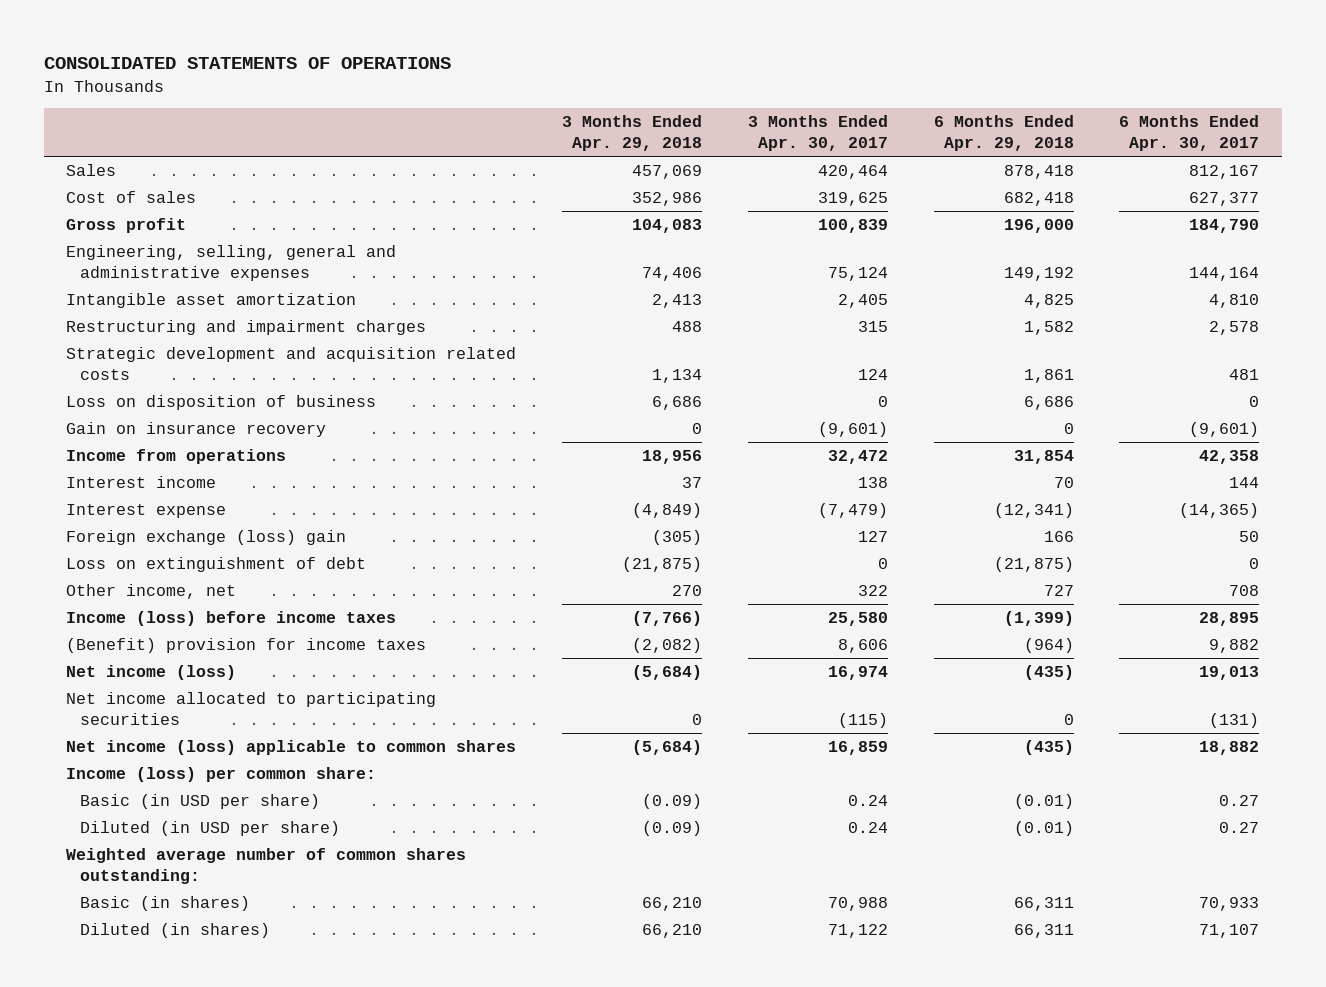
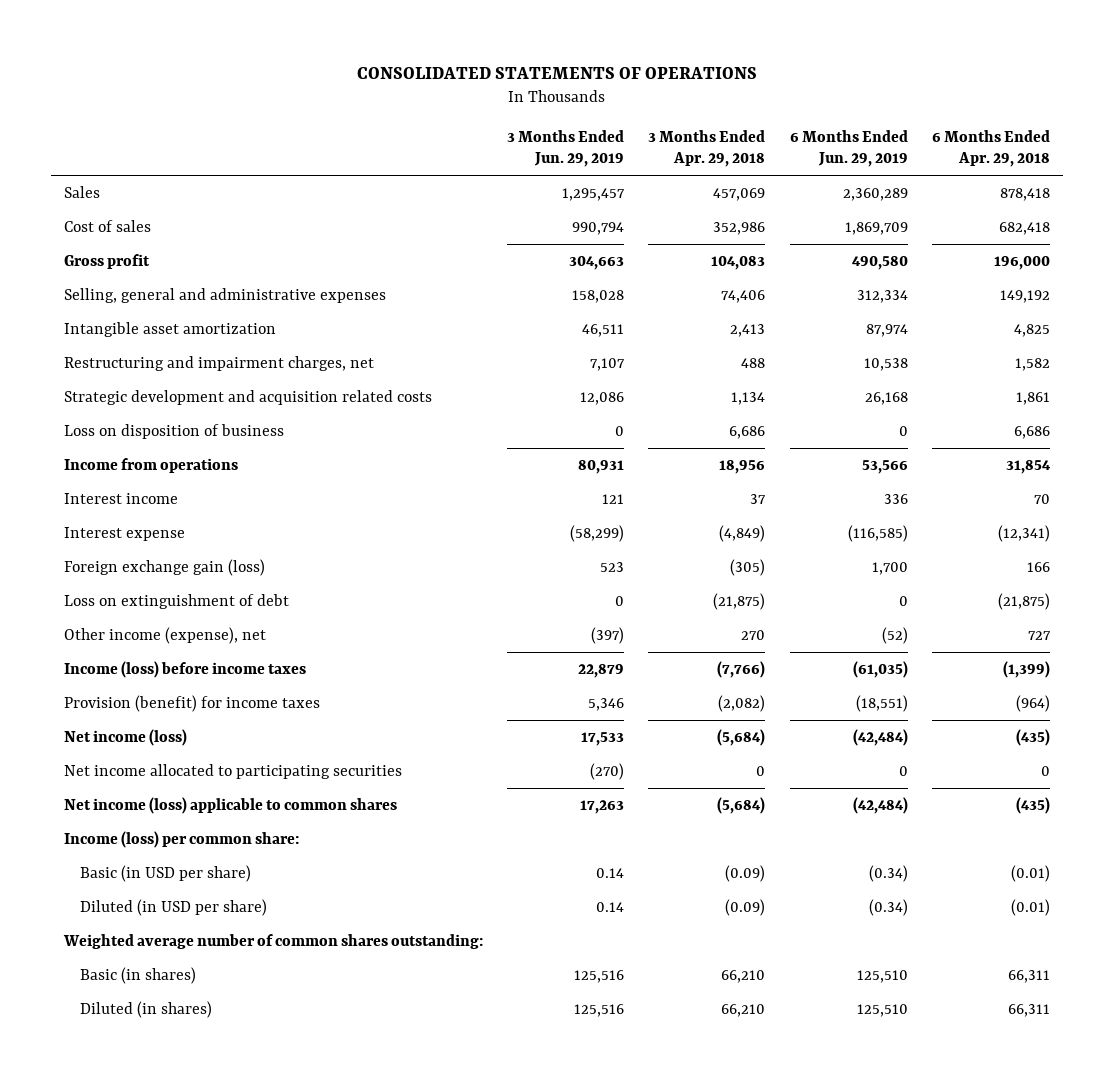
[747,115,888,152] 3 Months Ended Apr. 30, 2017 -> none
[1119,115,1260,152] 6 Months Ended Apr. 30, 2017 -> none
none -> [507,129,625,167] 3 Months Ended Jun. 29, 2019
none -> [789,129,908,167] 6 Months Ended Jun. 29, 2019
[66,244,397,281] Engineering, selling, general and administrative expenses -> [63,288,386,304] Selling, general and administrative expenses
[66,319,427,335] Restructuring and impairment charges -> [63,356,374,372] Restructuring and impairment charges, net
[66,421,327,437] Gain on insurance recovery -> none
[66,529,347,545] Foreign exchange (loss) gain -> [63,559,265,577] Foreign exchange gain (loss)
[66,583,237,599] Other income, net -> [63,627,266,645] Other income (expense), net
[66,637,427,653] (Benefit) provision for income taxes -> [63,695,320,713] Provision (benefit) for income taxes

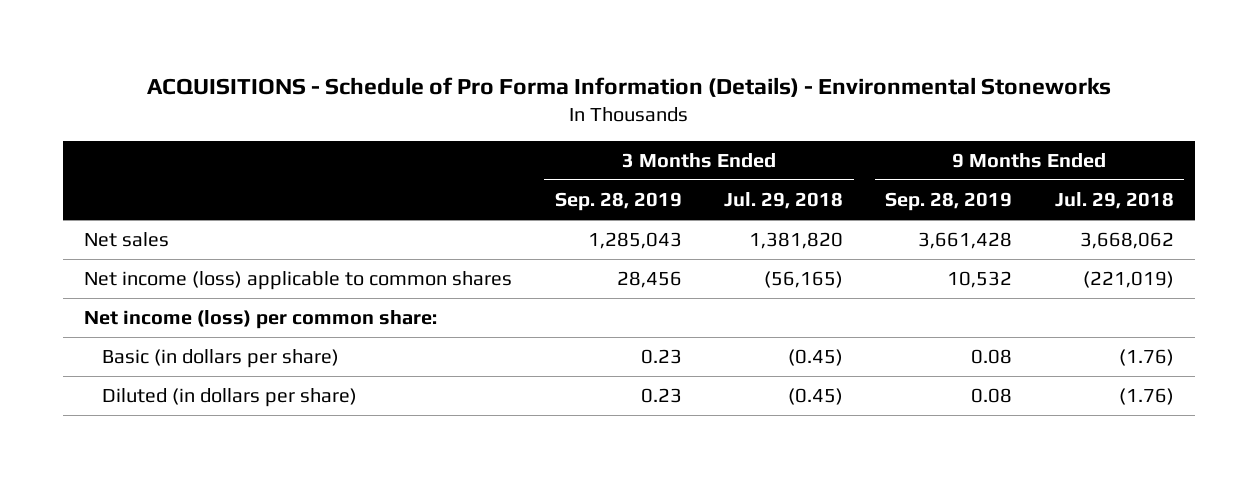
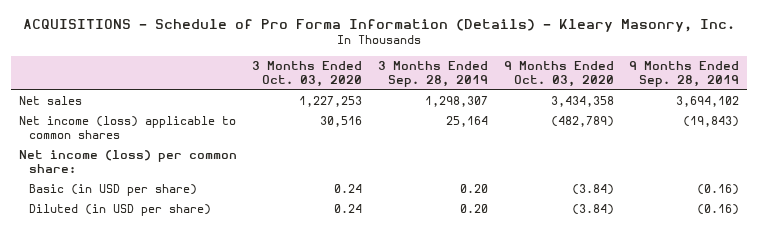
[146,76,1111,97] ACQUISITIONS - Schedule of Pro Forma Information (Details) - Environmental Stoneworks -> [22,18,735,32] ACQUISITIONS - Schedule of Pro Forma Information (Details) - Kleary Masonry, Inc.
[723,191,843,209] Jul. 29, 2018 -> none
[1054,191,1174,209] Jul. 29, 2018 -> none
none -> [252,61,363,88] 3 Months Ended Oct. 03, 2020
none -> [503,61,614,88] 9 Months Ended Oct. 03, 2020
[587,232,682,250] 1,285,043 -> [424,96,488,108] 1,298,307
[918,232,1013,250] 3,661,428 -> [676,96,740,108] 3,694,102
[616,271,682,289] 28,456 -> [445,116,488,128] 25,164
[947,271,1013,289] 10,532 -> [683,116,740,128] (19,843)
[102,349,340,369] Basic (in dollars per share) -> [29,184,198,197] Basic (in USD per share)
[640,349,682,365] 0.23 -> [459,184,488,194] 0.20
[971,349,1013,365] 0.08 -> [697,184,740,196] (0.16)
[102,388,358,408] Diluted (in dollars per share) -> [29,204,212,217] Diluted (in USD per share)
[640,388,682,404] 0.23 -> [459,204,488,214] 0.20
[971,388,1013,404] 0.08 -> [697,204,740,216] (0.16)

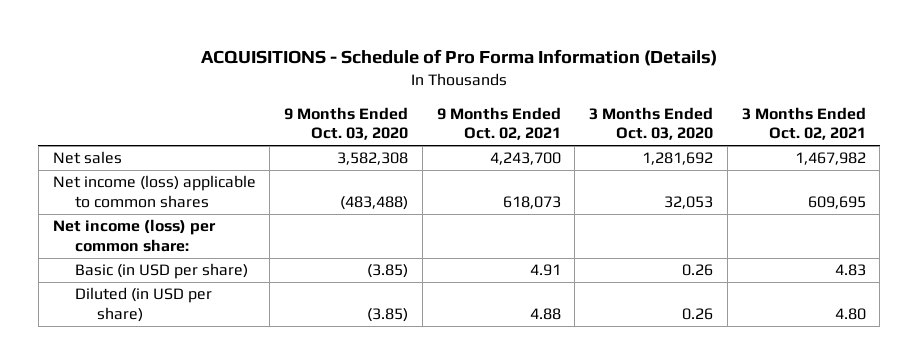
[22,18,735,32] ACQUISITIONS - Schedule of Pro Forma Information (Details) - Kleary Masonry, Inc. -> [201,49,718,67] ACQUISITIONS - Schedule of Pro Forma Information (Details)
[377,61,488,88] 3 Months Ended Sep. 28, 2019 -> none
[629,61,740,88] 9 Months Ended Sep. 28, 2019 -> none
none -> [436,106,561,141] 9 Months Ended Oct. 02, 2021
none -> [741,106,866,141] 3 Months Ended Oct. 02, 2021
[299,96,363,108] 1,227,253 -> [642,152,714,166] 1,281,692
[550,96,614,108] 3,434,358 -> [337,152,409,166] 3,582,308
[320,116,363,128] 30,516 -> [664,196,714,210] 32,053
[550,116,614,128] (482,789) -> [340,196,409,211] (483,488)
[334,184,363,194] 0.24 -> [682,264,714,277] 0.26
[571,184,614,196] (3.84) -> [367,264,409,279] (3.85)
[334,204,363,214] 0.24 -> [682,308,714,321] 0.26
[571,204,614,216] (3.84) -> [367,308,409,323] (3.85)

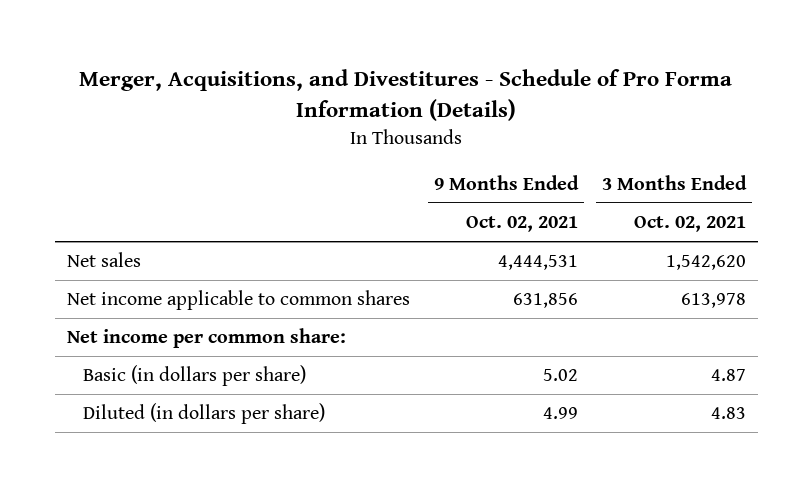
[201,49,718,67] ACQUISITIONS - Schedule of Pro Forma Information (Details) -> [79,68,733,122] Merger, Acquisitions, and Divestitures - Schedule of Pro Forma Information (Details)
[284,106,409,141] 9 Months Ended Oct. 03, 2020 -> none
[589,106,714,141] 3 Months Ended Oct. 03, 2020 -> none
[489,152,561,166] 4,243,700 -> [497,255,578,271] 4,444,531
[794,152,866,166] 1,467,982 -> [665,255,746,271] 1,542,620
[52,175,256,209] Net income (loss) applicable to common shares -> [66,290,410,311] Net income applicable to common shares
[502,196,561,210] 618,073 -> [512,293,578,309] 631,856
[807,196,866,210] 609,695 -> [680,293,746,309] 613,978
[52,219,216,253] Net income (loss) per common share: -> [66,328,346,349] Net income per common share:
[74,263,248,280] Basic (in USD per share) -> [82,365,306,387] Basic (in dollars per share)
[529,264,561,277] 4.91 -> [542,369,578,382] 5.02
[834,264,866,277] 4.83 -> [710,369,746,382] 4.87
[74,287,212,323] Diluted (in USD per share) -> [82,403,325,425] Diluted (in dollars per share)
[529,308,561,321] 4.88 -> [542,407,578,420] 4.99
[834,308,866,321] 4.80 -> [710,407,746,420] 4.83

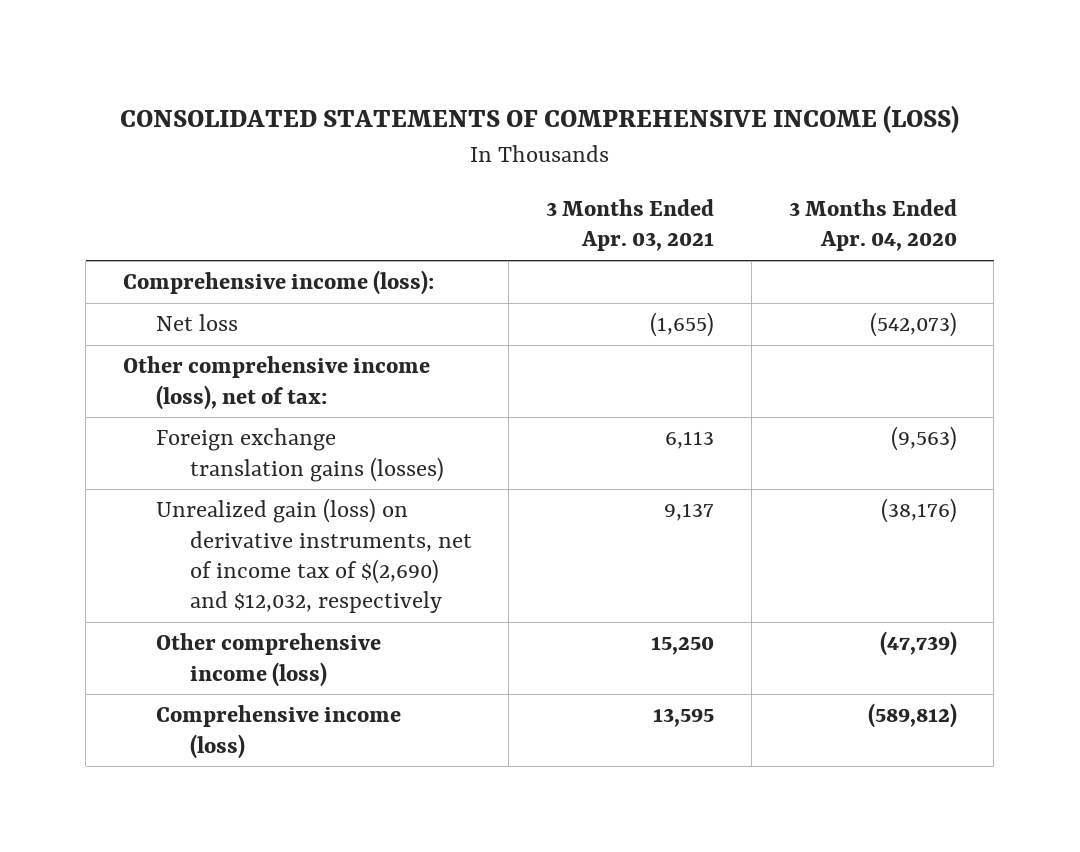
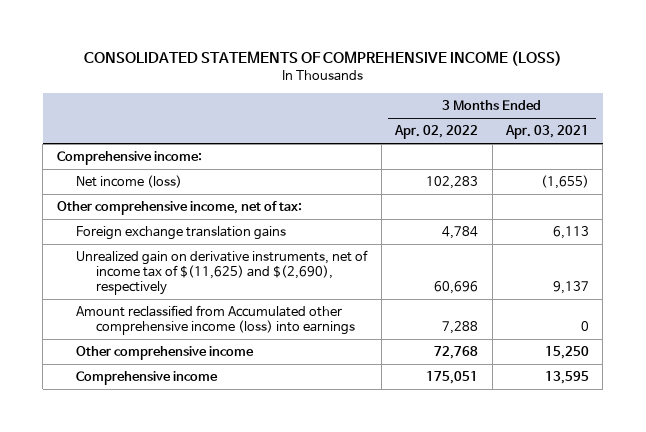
[788,199,957,252] 3 Months Ended Apr. 04, 2020 -> none
none -> [394,125,479,140] Apr. 02, 2022
[123,270,435,296] Comprehensive income (loss): -> [56,151,202,166] Comprehensive income:
[156,314,239,332] Net loss -> [76,175,183,189] Net income (loss)
[123,356,431,410] Other comprehensive income (loss), net of tax: -> [56,201,302,216] Other comprehensive income, net of tax:
[156,428,444,482] Foreign exchange translation gains (losses) -> [76,226,287,241] Foreign exchange translation gains
[156,498,472,613] Unrealized gain (loss) on derivative instruments, net of income tax of $(2,690) and $12,032, respectively -> [76,250,369,296] Unrealized gain on derivative instruments, net of income tax of $(11,625) and $(2,690), respectively
none -> [76,305,356,336] Amount reclassified from Accumulated other comprehensive income (loss) into earnings
[156,633,382,687] Other comprehensive income (loss) -> [76,346,255,361] Other comprehensive income
[156,705,402,759] Comprehensive income (loss) -> [76,371,219,386] Comprehensive income

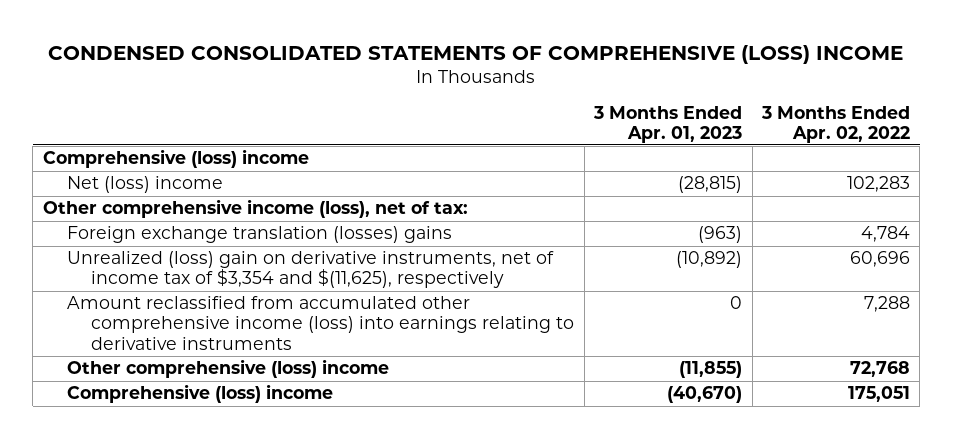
[83,50,562,66] CONSOLIDATED STATEMENTS OF COMPREHENSIVE INCOME (LOSS) -> [48,44,904,64] CONDENSED CONSOLIDATED STATEMENTS OF COMPREHENSIVE (LOSS) INCOME
[504,125,589,140] Apr. 03, 2021 -> none
none -> [593,105,743,143] 3 Months Ended Apr. 01, 2023
[56,151,202,166] Comprehensive income: -> [42,149,309,169] Comprehensive (loss) income
[76,175,183,189] Net income (loss) -> [67,176,224,194] Net (loss) income
[56,201,302,216] Other comprehensive income, net of tax: -> [42,199,468,219] Other comprehensive income (loss), net of tax:
[76,226,287,241] Foreign exchange translation gains -> [67,226,453,244] Foreign exchange translation (losses) gains
[76,250,369,296] Unrealized gain on derivative instruments, net of income tax of $(11,625) and $(2,690), respectively -> [67,251,555,289] Unrealized (loss) gain on derivative instruments, net of income tax of $3,354 and $(11,625), respectively
[76,305,356,336] Amount reclassified from Accumulated other comprehensive income (loss) into earnings -> [67,296,575,350] Amount reclassified from accumulated other comprehensive income (loss) into earnings relating to derivative instruments
[76,346,255,361] Other comprehensive income -> [67,359,390,379] Other comprehensive (loss) income
[76,371,219,386] Comprehensive income -> [67,384,334,404] Comprehensive (loss) income

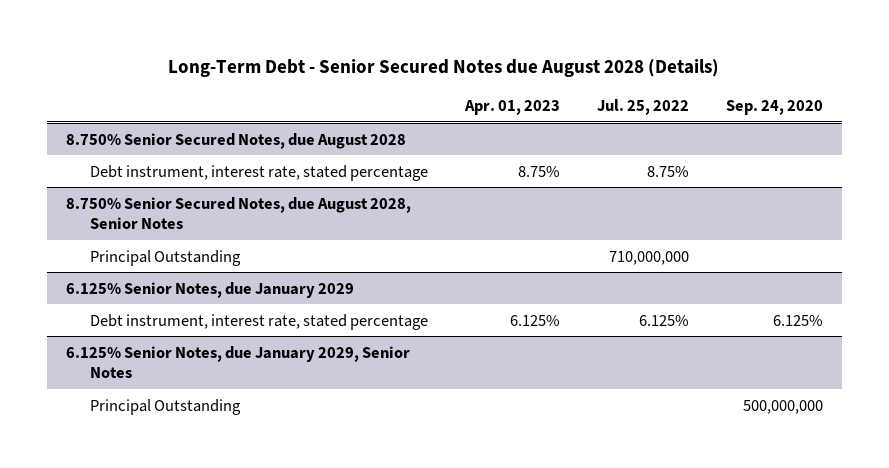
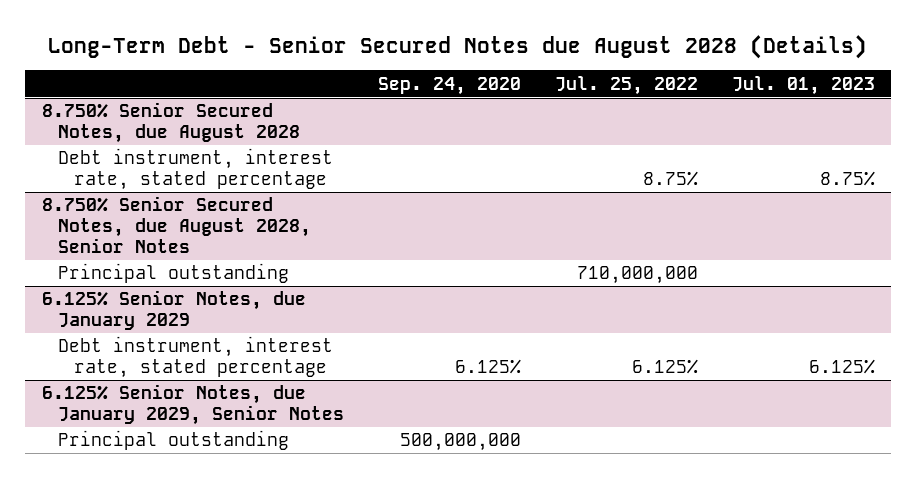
[463,100,560,116] Apr. 01, 2023 -> none
none -> [731,75,875,95] Jul. 01, 2023
[89,249,241,266] Principal Outstanding -> [58,263,290,284] Principal outstanding
[89,398,241,415] Principal Outstanding -> [58,430,290,451] Principal outstanding

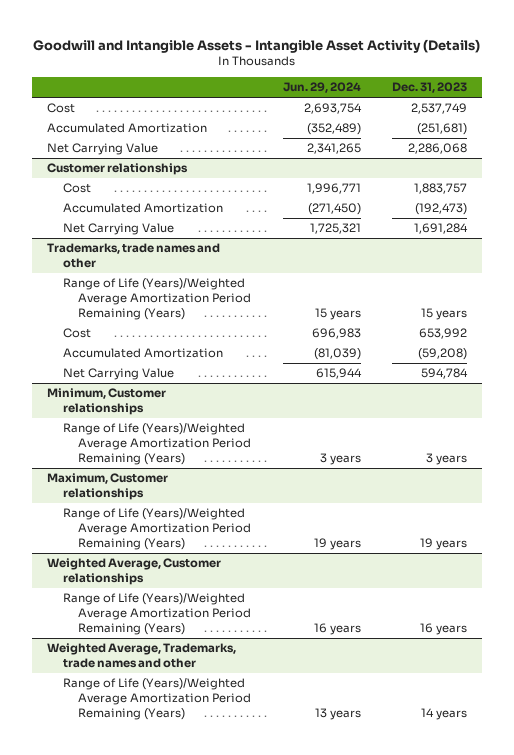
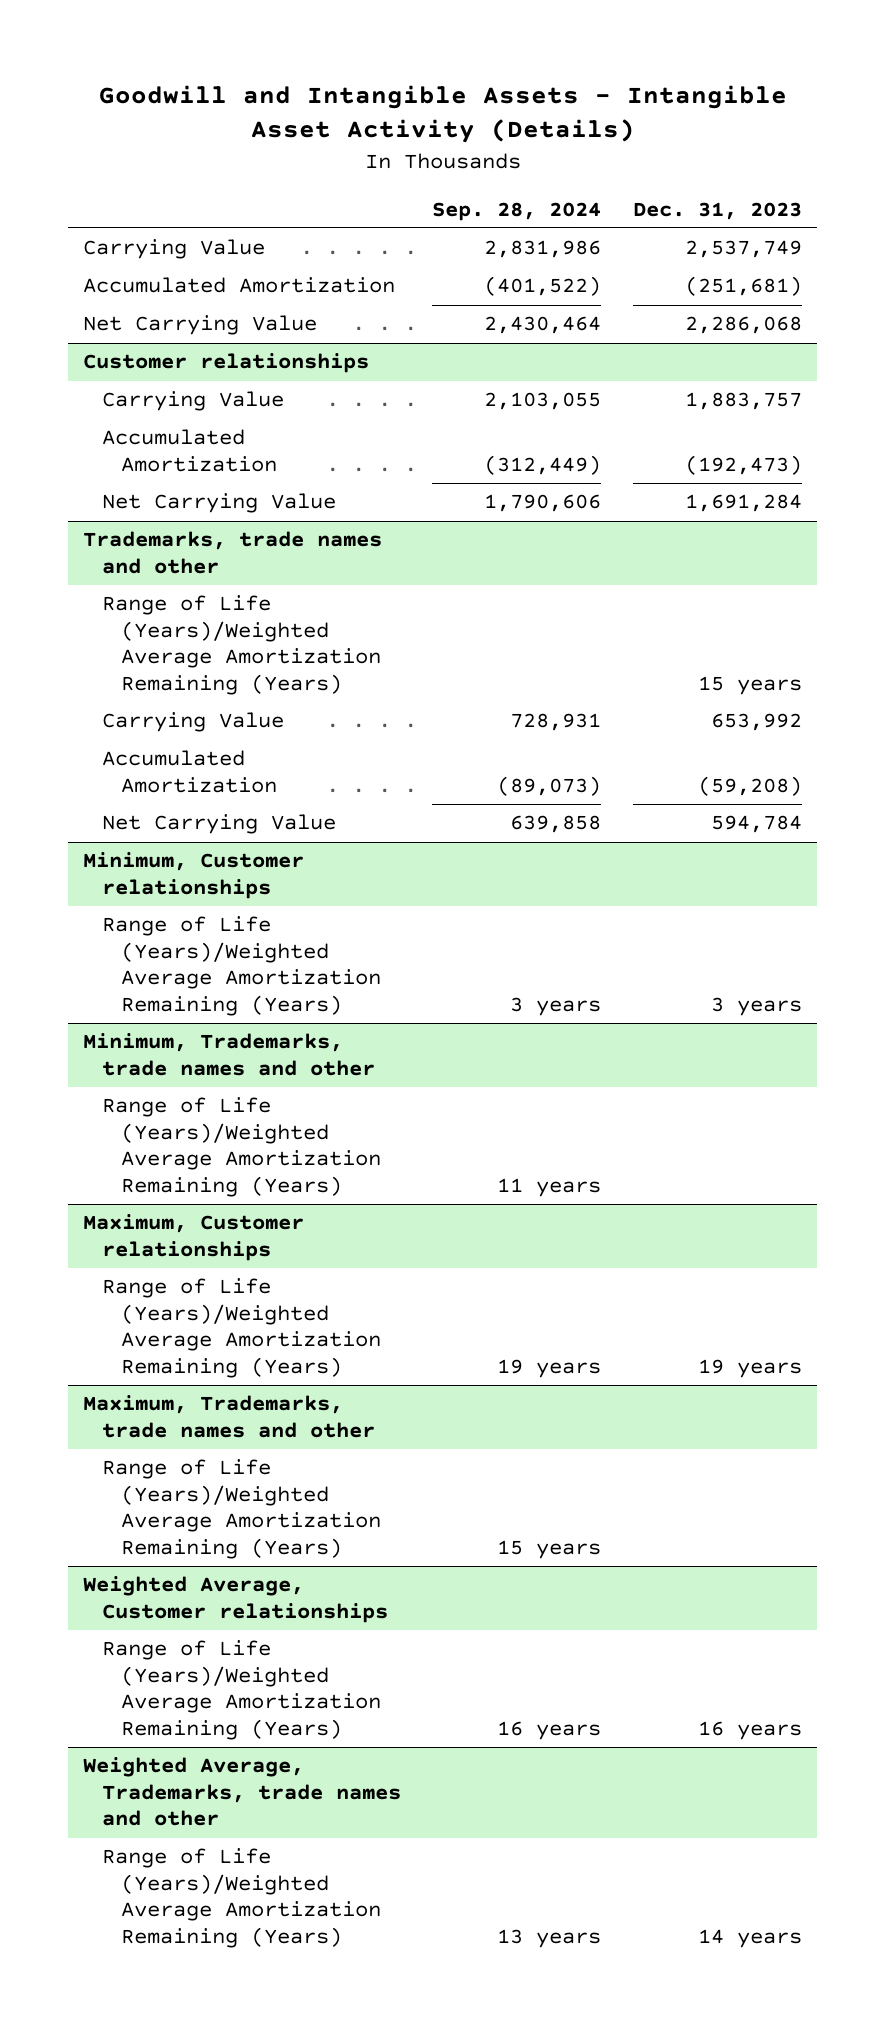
[282,82,361,94] Jun. 29, 2024 -> none
none -> [432,201,602,221] Sep. 28, 2024
[47,103,76,114] Cost -> [83,239,266,260] Carrying Value
[62,183,91,194] Cost -> [102,391,285,412] Carrying Value
[62,278,252,321] Range of Life (Years)/Weighted Average Amortization Period Remaining (Years) -> [102,595,382,695] Range of Life (Years)/Weighted Average Amortization Remaining (Years)
[62,328,91,339] Cost -> [102,712,285,733] Carrying Value
[62,423,252,466] Range of Life (Years)/Weighted Average Amortization Period Remaining (Years) -> [102,916,382,1016] Range of Life (Years)/Weighted Average Amortization Remaining (Years)
none -> [83,1033,376,1076] Minimum, Trademarks, trade names and other
none -> [102,1097,382,1197] Range of Life (Years)/Weighted Average Amortization Remaining (Years)
[62,508,252,551] Range of Life (Years)/Weighted Average Amortization Period Remaining (Years) -> [102,1278,382,1378] Range of Life (Years)/Weighted Average Amortization Remaining (Years)
none -> [83,1395,376,1438] Maximum, Trademarks, trade names and other
none -> [102,1459,382,1559] Range of Life (Years)/Weighted Average Amortization Remaining (Years)
[62,593,252,636] Range of Life (Years)/Weighted Average Amortization Period Remaining (Years) -> [102,1640,382,1740] Range of Life (Years)/Weighted Average Amortization Remaining (Years)
[62,678,252,721] Range of Life (Years)/Weighted Average Amortization Period Remaining (Years) -> [102,1848,382,1948] Range of Life (Years)/Weighted Average Amortization Remaining (Years)

